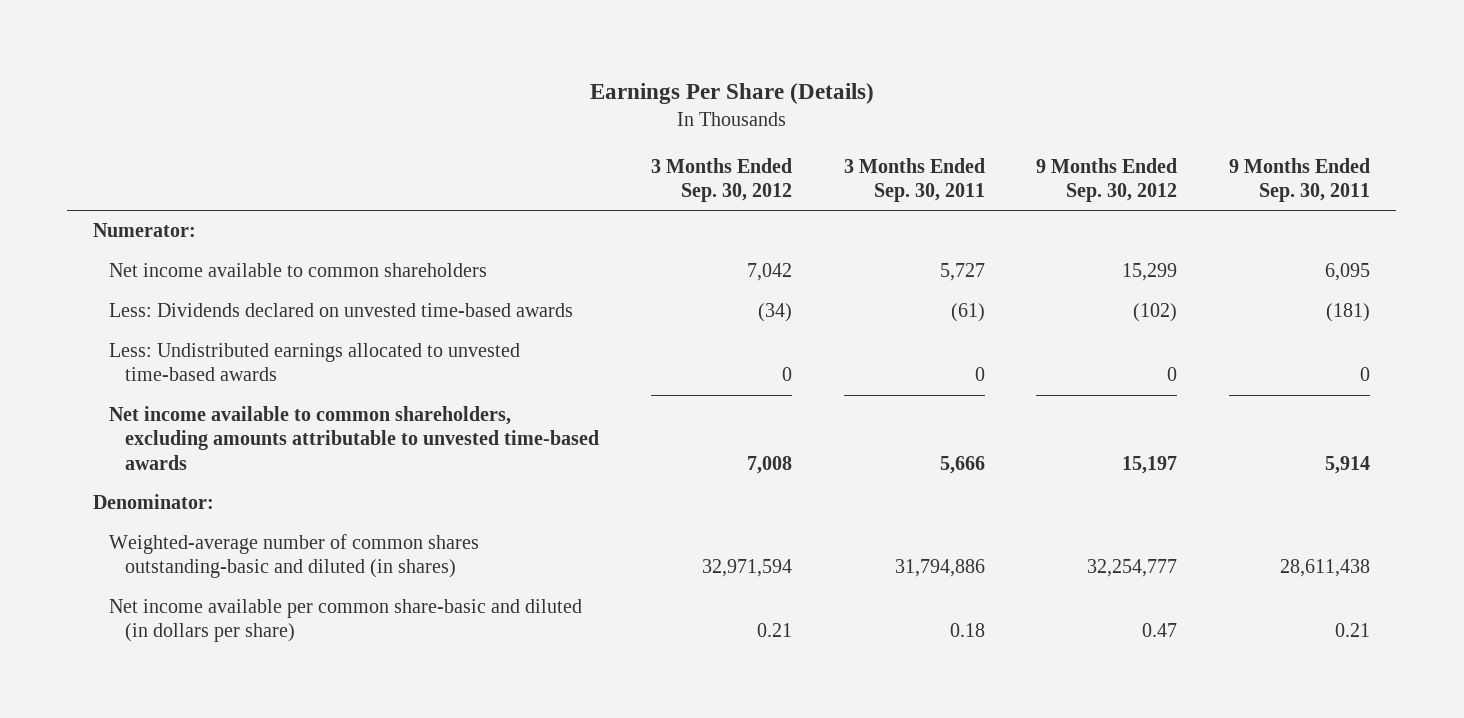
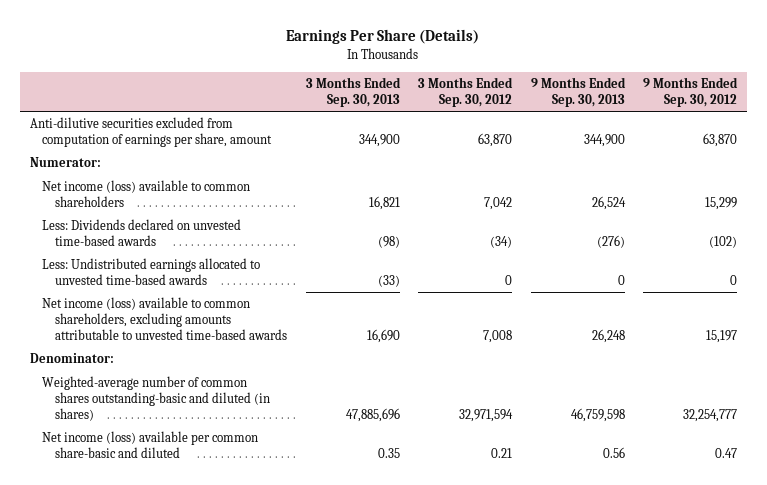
[843,157,985,202] 3 Months Ended Sep. 30, 2011 -> none
[1229,157,1371,202] 9 Months Ended Sep. 30, 2011 -> none
none -> [305,77,401,108] 3 Months Ended Sep. 30, 2013
none -> [530,77,626,108] 9 Months Ended Sep. 30, 2013
none -> [29,117,273,148] Anti-dilutive securities excluded from computation of earnings per share, amount
[109,263,488,278] Net income available to common shareholders -> [42,180,251,208] Net income (loss) available to common shareholders
[109,406,599,470] Net income available to common shareholders, excluding amounts attributable to unvested time-based awards -> [42,297,288,340] Net income (loss) available to common shareholders, excluding amounts attributable to unvested time-based awards
[109,599,583,643] Net income available per common share-basic and diluted (in dollars per share) -> [42,431,259,459] Net income (loss) available per common share-basic and diluted

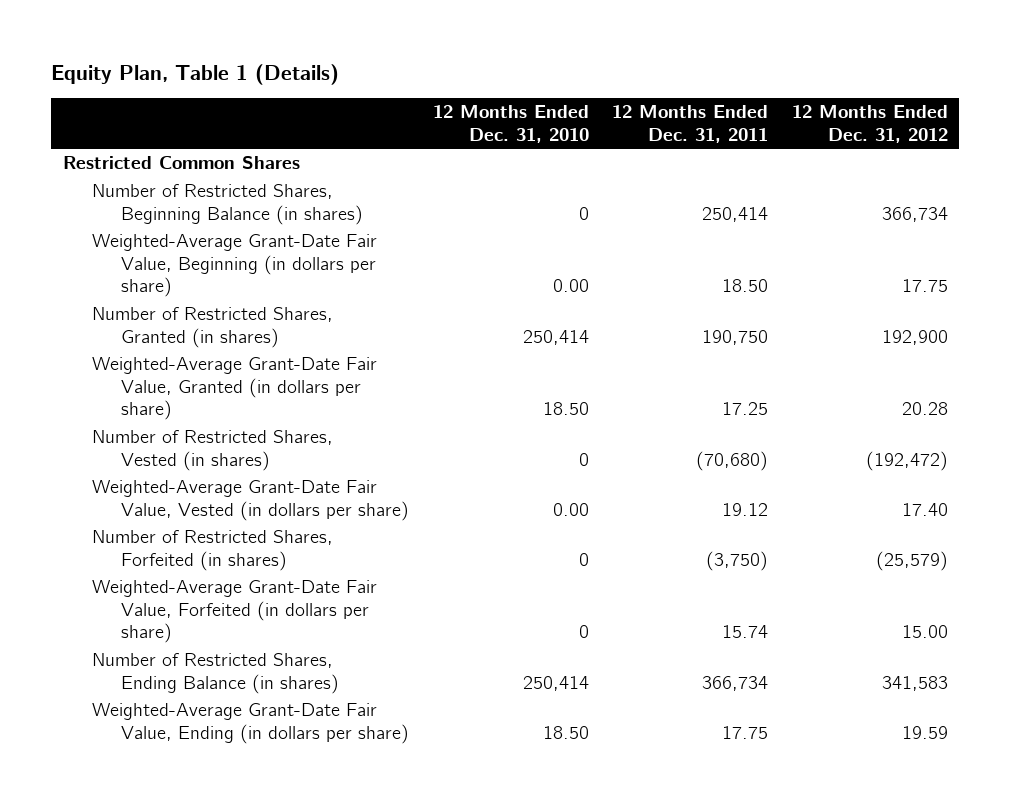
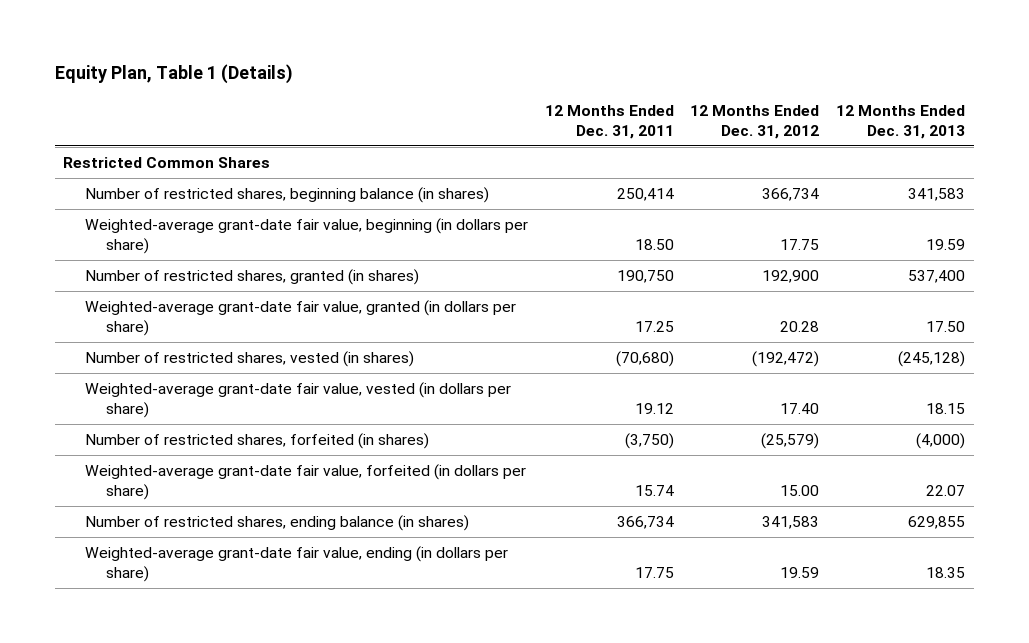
[432,105,589,143] 12 Months Ended Dec. 31, 2010 -> none
none -> [836,105,966,139] 12 Months Ended Dec. 31, 2013
[92,184,364,225] Number of Restricted Shares, Beginning Balance (in shares) -> [84,187,489,204] Number of restricted shares, beginning balance (in shares)
[92,234,378,298] Weighted-Average Grant-Date Fair Value, Beginning (in dollars per share) -> [84,218,528,254] Weighted-average grant-date fair value, beginning (in dollars per share)
[92,307,334,348] Number of Restricted Shares, Granted (in shares) -> [84,269,419,286] Number of restricted shares, granted (in shares)
[92,357,378,421] Weighted-Average Grant-Date Fair Value, Granted (in dollars per share) -> [84,300,516,336] Weighted-average grant-date fair value, granted (in dollars per share)
[92,430,334,471] Number of Restricted Shares, Vested (in shares) -> [84,351,414,368] Number of restricted shares, vested (in shares)
[92,480,410,521] Weighted-Average Grant-Date Fair Value, Vested (in dollars per share) -> [84,382,511,418] Weighted-average grant-date fair value, vested (in dollars per share)
[92,530,334,571] Number of Restricted Shares, Forfeited (in shares) -> [84,433,429,450] Number of restricted shares, forfeited (in shares)
[92,580,378,644] Weighted-Average Grant-Date Fair Value, Forfeited (in dollars per share) -> [84,464,526,500] Weighted-average grant-date fair value, forfeited (in dollars per share)
[92,653,340,694] Number of Restricted Shares, Ending Balance (in shares) -> [84,515,469,532] Number of restricted shares, ending balance (in shares)
[92,703,410,744] Weighted-Average Grant-Date Fair Value, Ending (in dollars per share) -> [84,546,508,582] Weighted-average grant-date fair value, ending (in dollars per share)

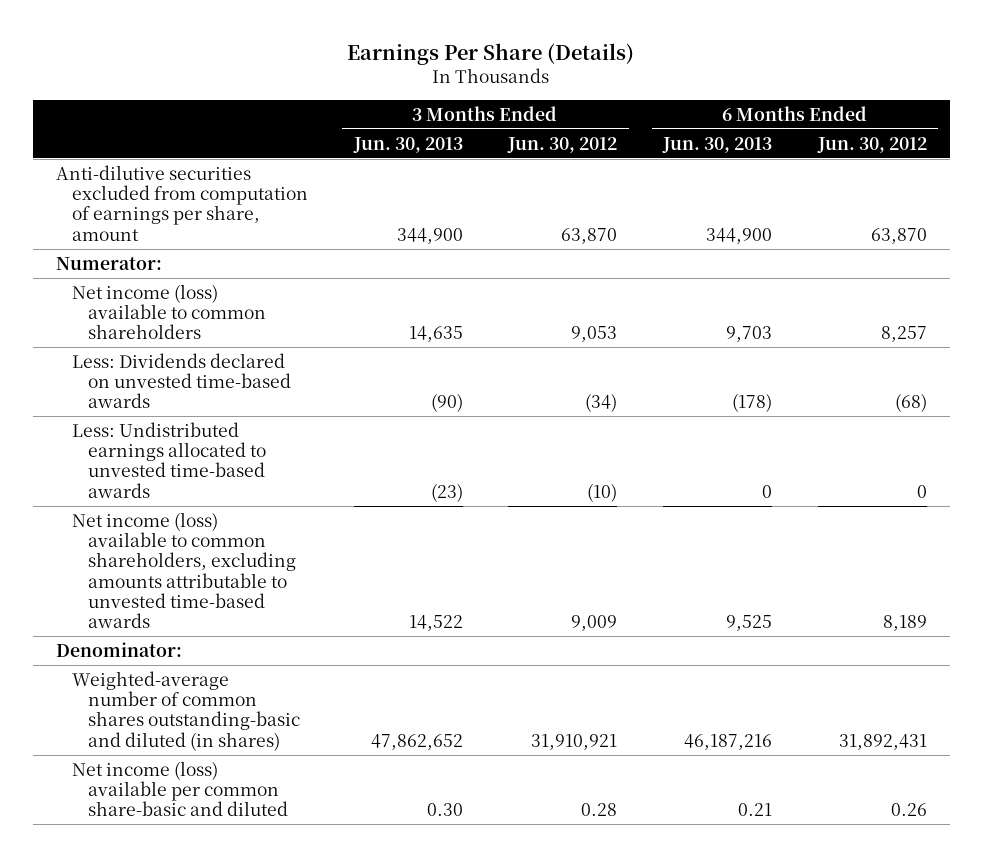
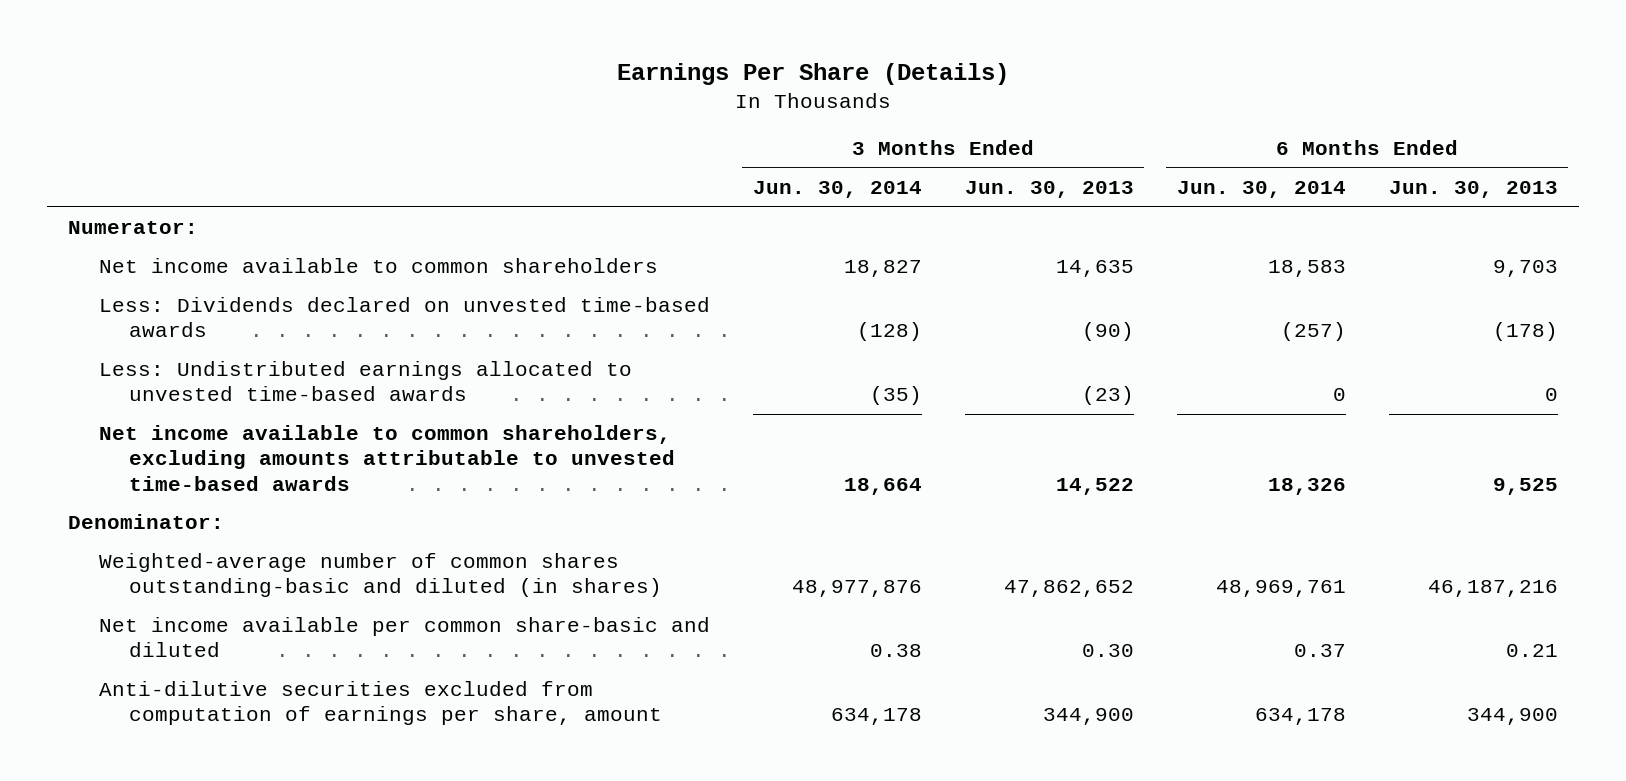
[507,136,618,153] Jun. 30, 2012 -> none
[816,136,927,153] Jun. 30, 2012 -> none
none -> [752,181,922,199] Jun. 30, 2014
none -> [1176,181,1346,199] Jun. 30, 2014
[71,283,267,340] Net income (loss) available to common shareholders -> [98,258,658,274] Net income available to common shareholders
[71,511,297,629] Net income (loss) available to common shareholders, excluding amounts attributable to unvested time-based awards -> [98,425,676,491] Net income available to common shareholders, excluding amounts attributable to unvested time-based awards
[71,760,289,817] Net income (loss) available per common share-basic and diluted -> [98,617,710,658] Net income available per common share-basic and diluted
[55,164,308,241] Anti-dilutive securities excluded from computation of earnings per share, amount -> [98,681,663,726] Anti-dilutive securities excluded from computation of earnings per share, amount

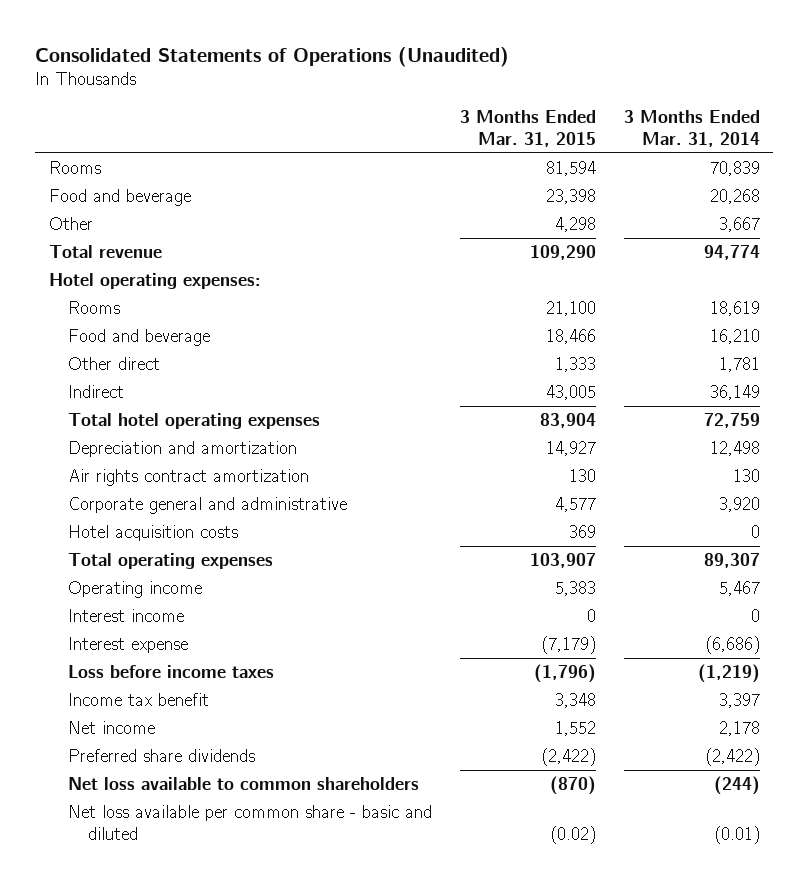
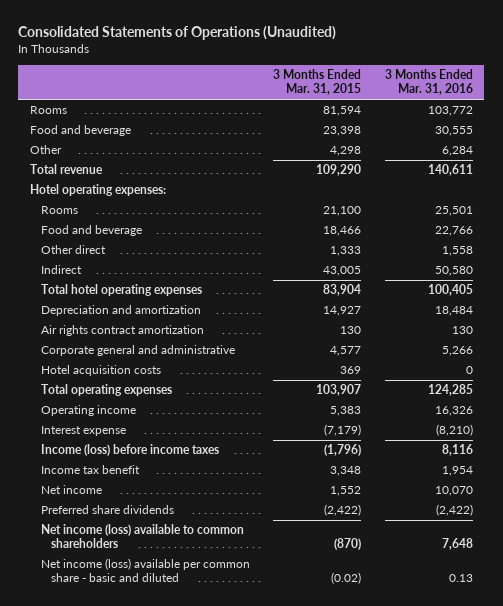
[623,109,760,147] 3 Months Ended Mar. 31, 2014 -> none
none -> [384,69,473,96] 3 Months Ended Mar. 31, 2016
[68,608,185,622] Interest income -> none
[68,664,275,678] Loss before income taxes -> [40,444,219,457] Income (loss) before income taxes
[68,776,420,790] Net loss available to common shareholders -> [40,524,244,549] Net income (loss) available to common shareholders
[68,804,433,841] Net loss available per common share - basic and diluted -> [40,558,250,583] Net income (loss) available per common share - basic and diluted

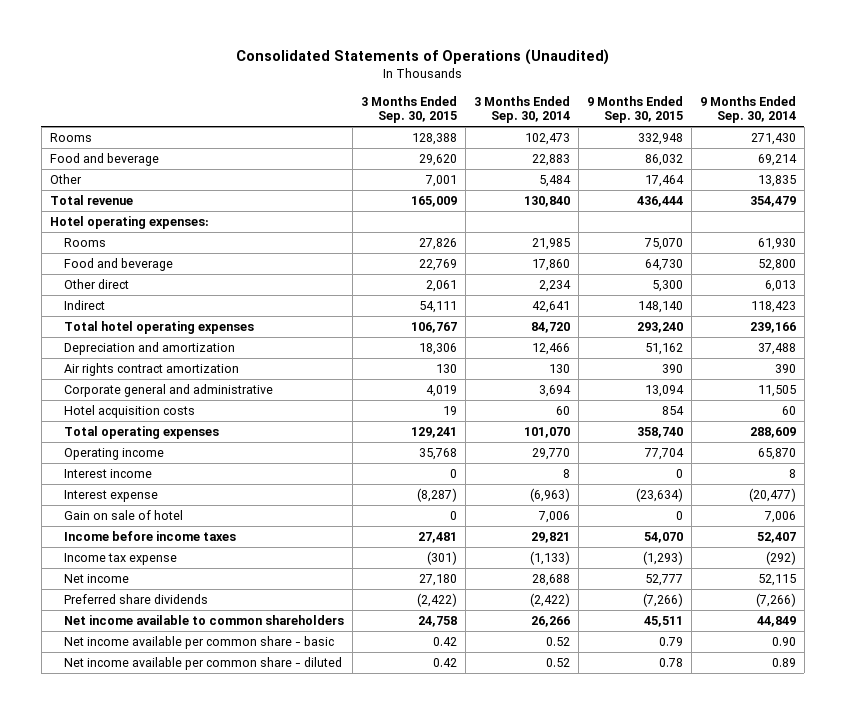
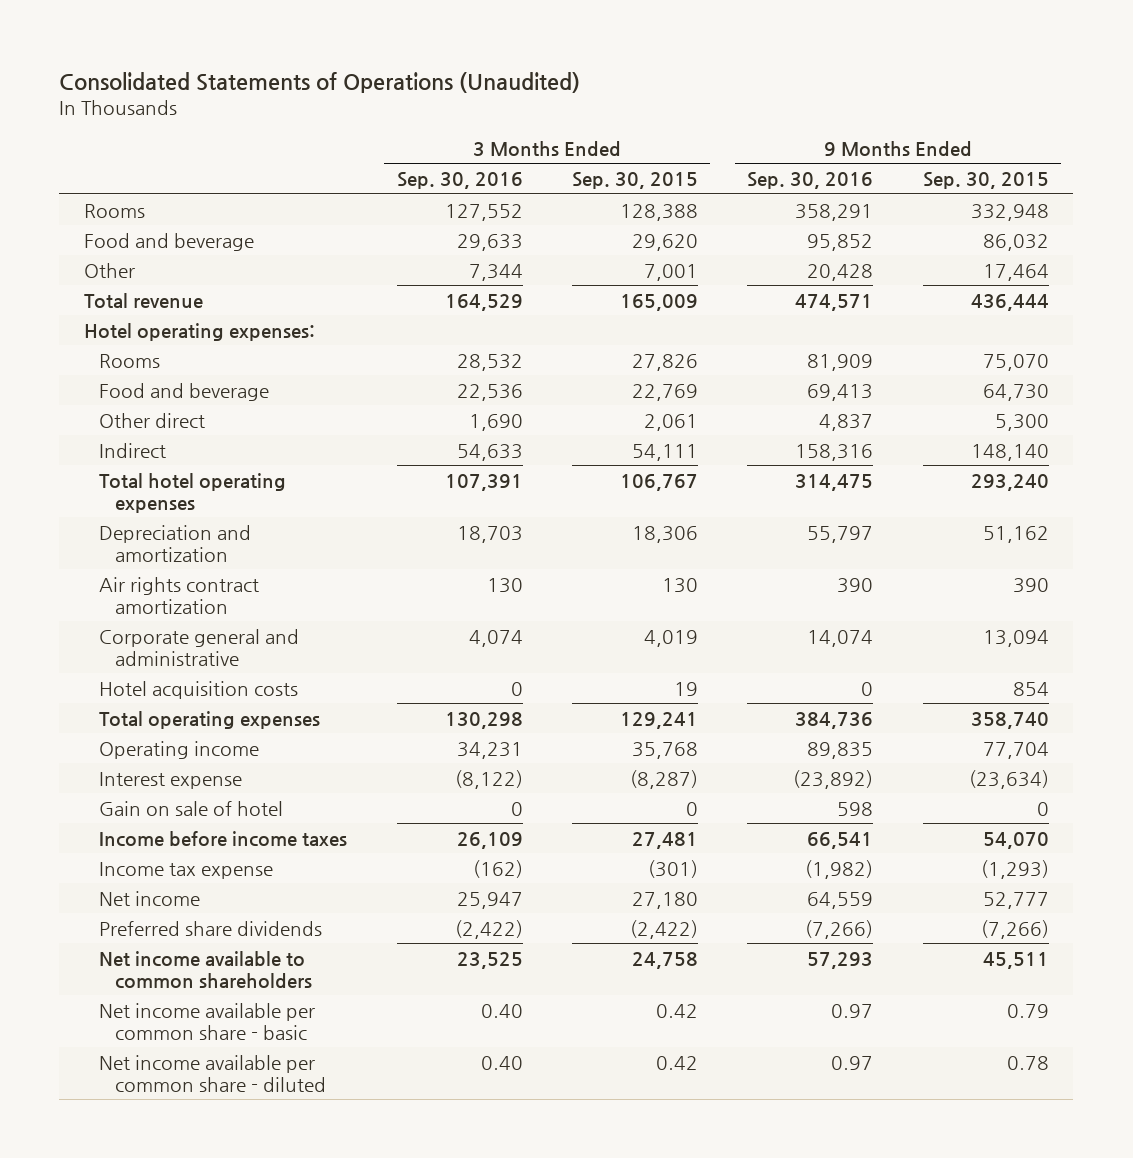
[473,95,570,124] 3 Months Ended Sep. 30, 2014 -> none
[699,95,796,124] 9 Months Ended Sep. 30, 2014 -> none
none -> [396,172,523,190] Sep. 30, 2016
none -> [747,172,874,190] Sep. 30, 2016
[63,468,152,478] Interest income -> none

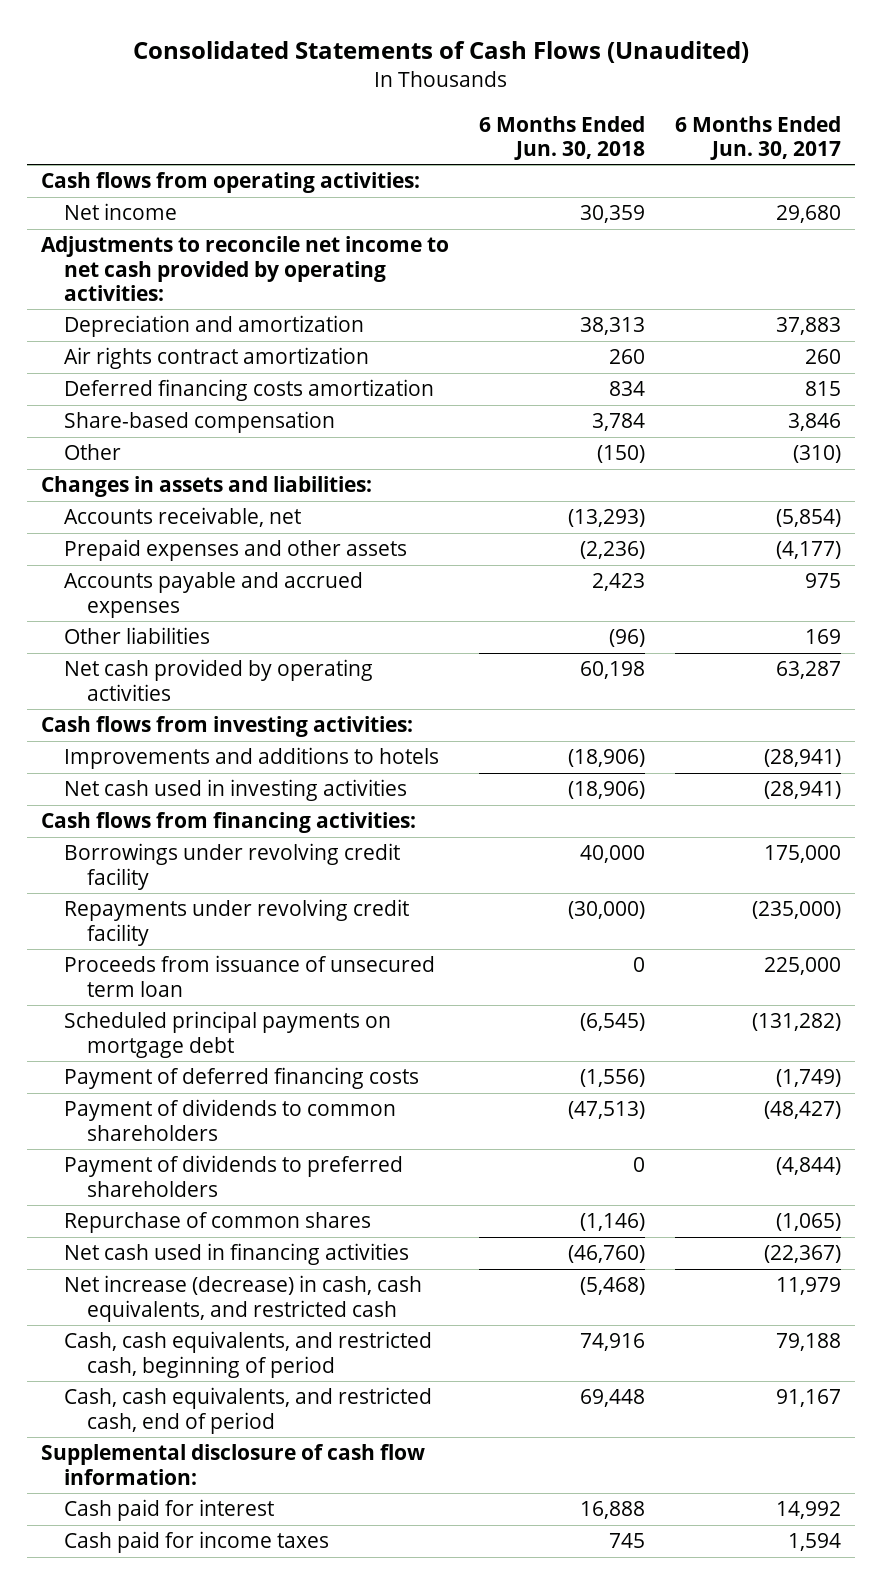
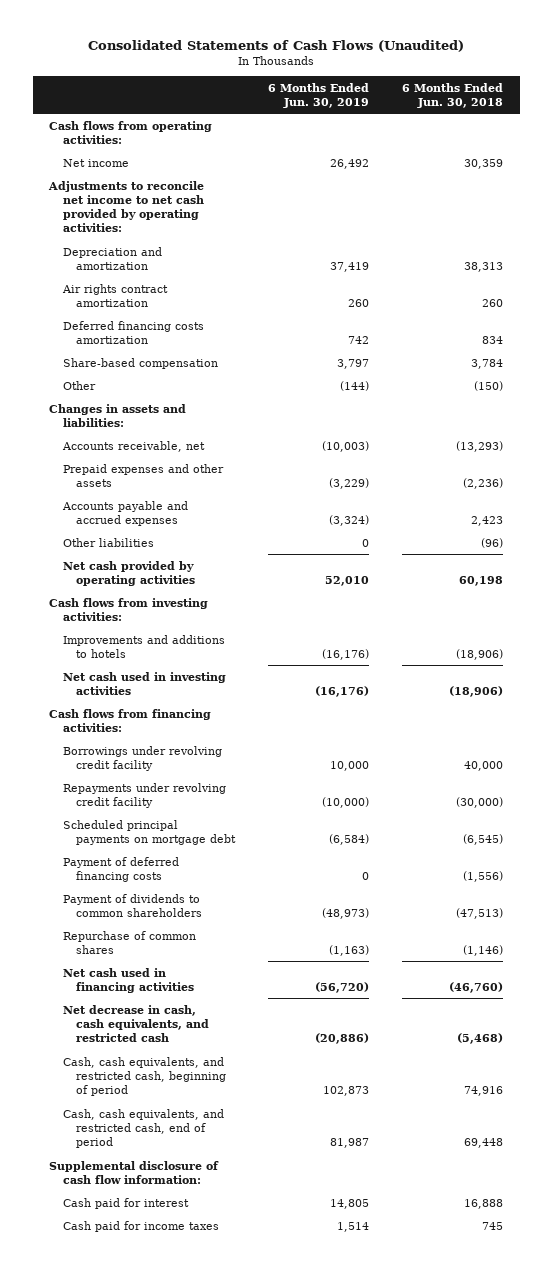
[674,115,841,160] 6 Months Ended Jun. 30, 2017 -> none
none -> [268,82,370,108] 6 Months Ended Jun. 30, 2019
[64,955,436,997] Proceeds from issuance of unsecured term loan -> none
[64,1155,404,1197] Payment of dividends to preferred shareholders -> none
[64,1275,423,1322] Net increase (decrease) in cash, cash equivalents, and restricted cash -> [62,1004,210,1043] Net decrease in cash, cash equivalents, and restricted cash

